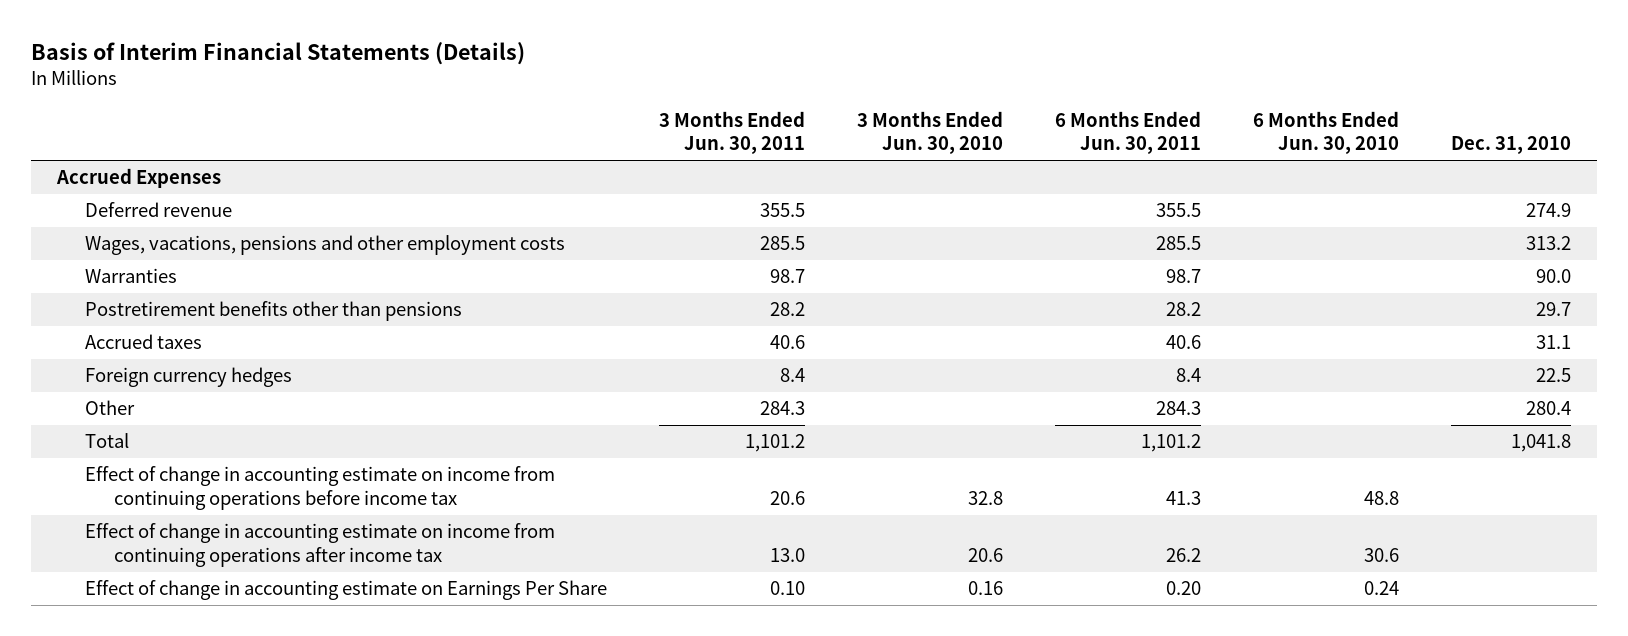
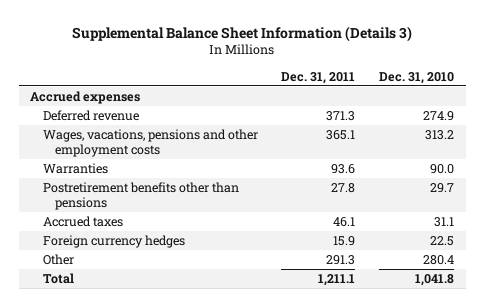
[30,41,525,65] Basis of Interim Financial Statements (Details) -> [72,25,413,42] Supplemental Balance Sheet Information (Details 3)
[659,110,806,155] 3 Months Ended Jun. 30, 2011 -> none
[857,110,1004,155] 3 Months Ended Jun. 30, 2010 -> none
[1055,110,1202,155] 6 Months Ended Jun. 30, 2011 -> none
[1252,110,1399,155] 6 Months Ended Jun. 30, 2010 -> none
none -> [281,71,356,84] Dec. 31, 2011
[55,168,221,189] Accrued Expenses -> [30,90,141,104] Accrued expenses
[85,466,556,511] Effect of change in accounting estimate on income from continuing operations before income tax -> none
[85,523,556,568] Effect of change in accounting estimate on income from continuing operations after income tax -> none
[85,580,608,601] Effect of change in accounting estimate on Earnings Per Share -> none

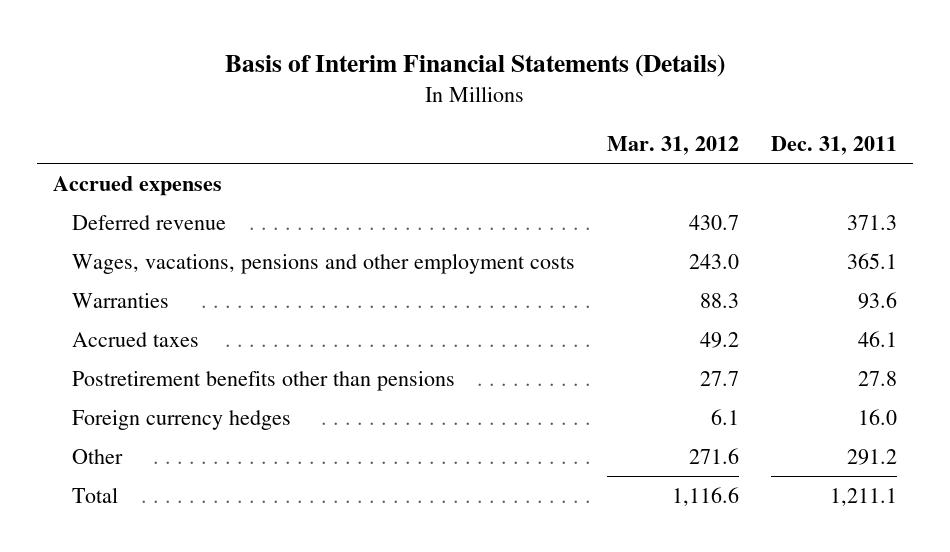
[72,25,413,42] Supplemental Balance Sheet Information (Details 3) -> [225,53,726,77] Basis of Interim Financial Statements (Details)
[378,71,454,84] Dec. 31, 2010 -> none
none -> [607,135,740,155] Mar. 31, 2012
[42,181,239,211] Postretirement benefits other than pensions -> [72,371,456,392] Postretirement benefits other than pensions
[333,235,356,246] 15.9 -> [857,409,897,426] 16.0
[326,254,356,265] 291.3 -> [846,449,897,466] 291.2

